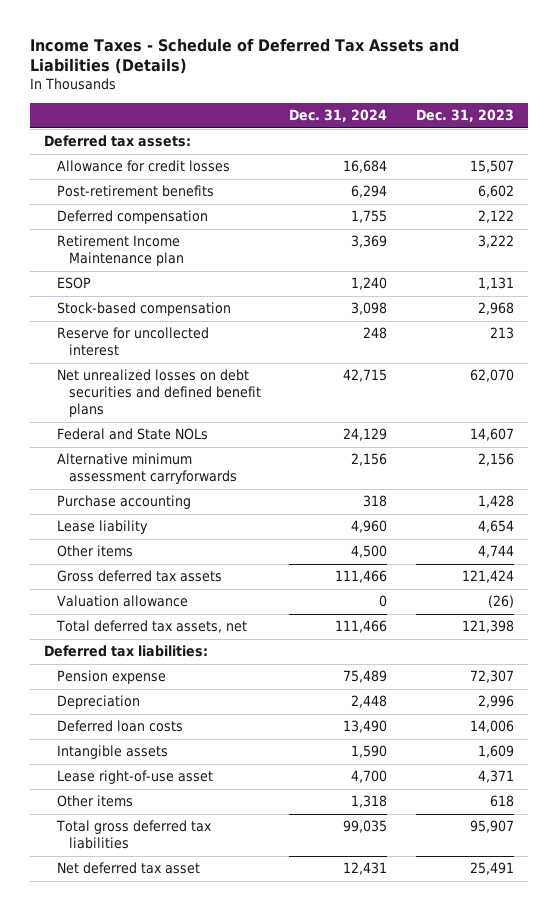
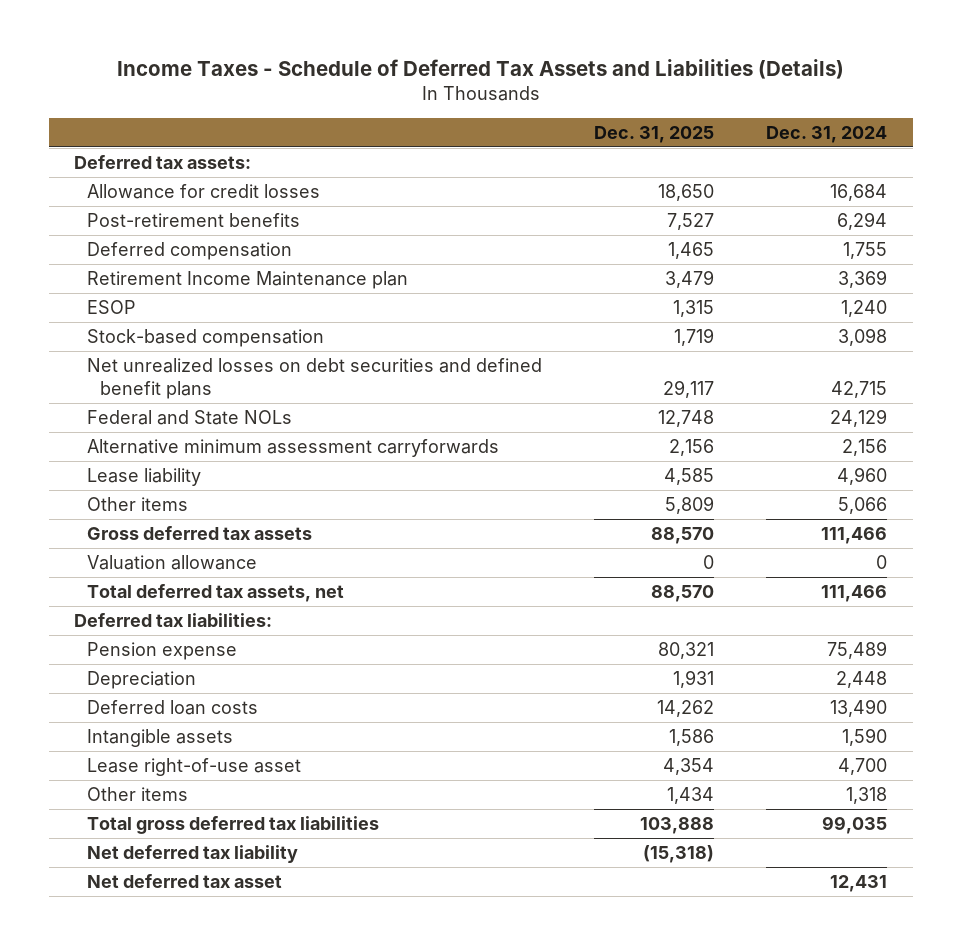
[415,109,514,123] Dec. 31, 2023 -> none
none -> [594,125,715,143] Dec. 31, 2025
[56,327,209,357] Reserve for uncollected interest -> none
[56,495,191,510] Purchase accounting -> none
[351,545,388,559] 4,500 -> [838,496,888,514] 5,066
none -> [87,844,299,863] Net deferred tax liability

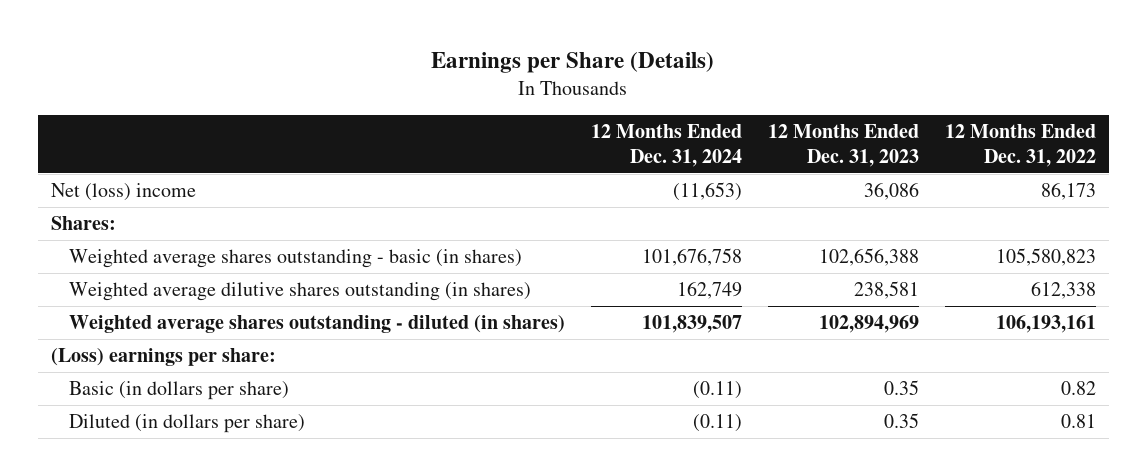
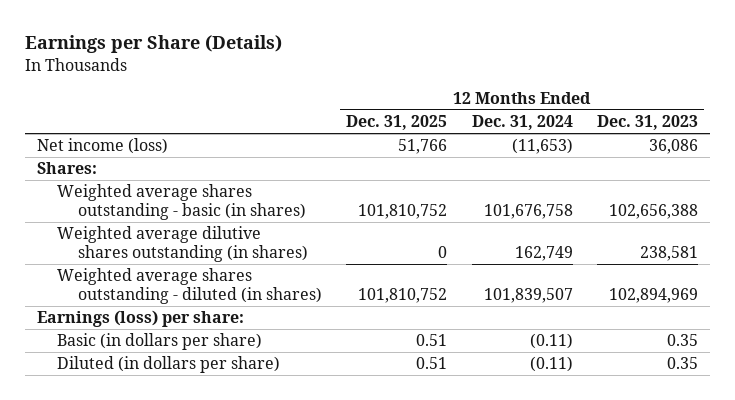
[945,124,1097,167] 12 Months Ended Dec. 31, 2022 -> none
none -> [346,115,448,131] Dec. 31, 2025
[50,183,196,202] Net (loss) income -> [36,138,168,155] Net income (loss)
[50,348,276,367] (Loss) earnings per share: -> [36,310,244,328] Earnings (loss) per share:

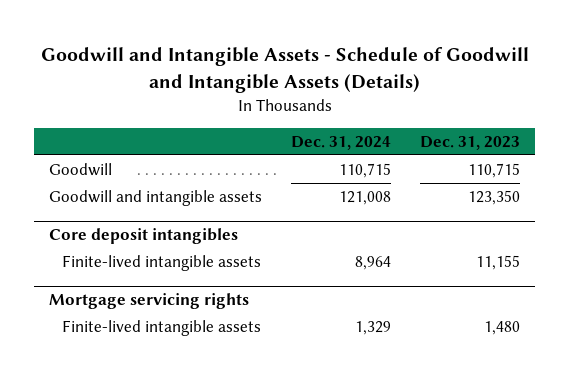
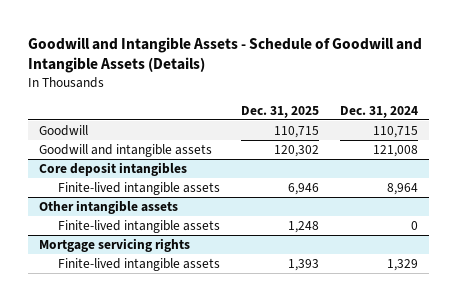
[420,135,521,150] Dec. 31, 2023 -> none
none -> [240,105,319,118] Dec. 31, 2025
none -> [38,200,178,215] Other intangible assets
none -> [57,220,220,234] Finite-lived intangible assets

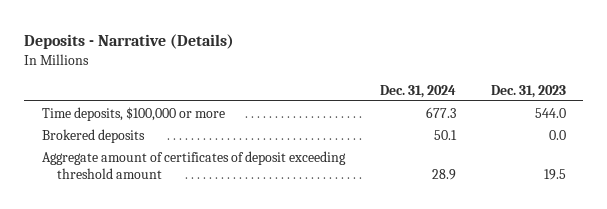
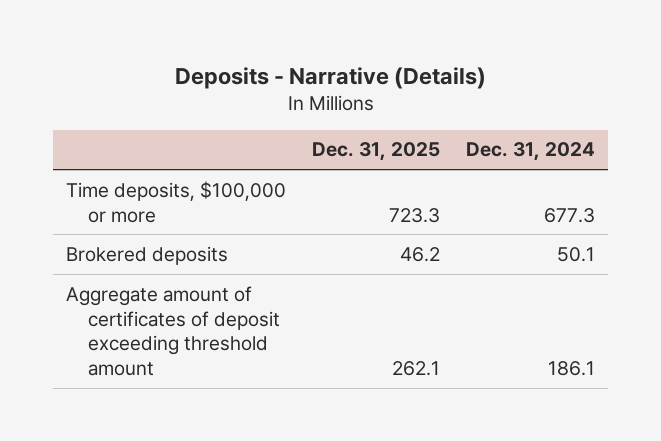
[490,84,566,98] Dec. 31, 2023 -> none
none -> [312,142,441,162] Dec. 31, 2025
[431,168,456,180] 28.9 -> [547,361,595,377] 186.1

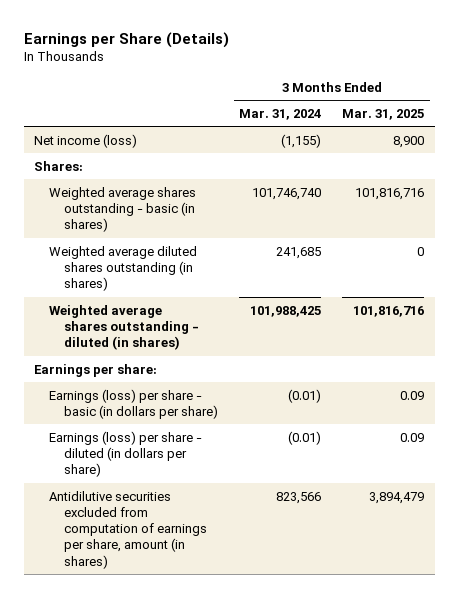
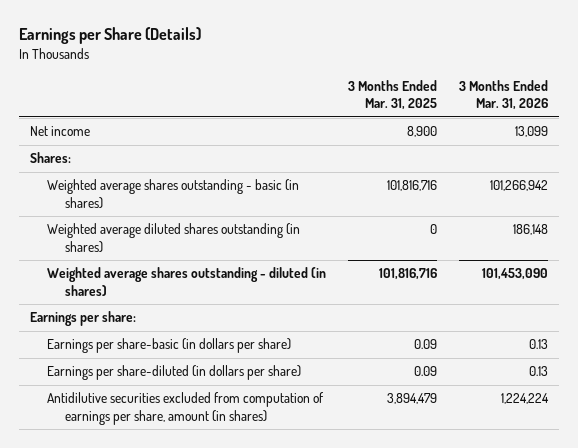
[239,108,322,120] Mar. 31, 2024 -> none
none -> [459,79,549,111] 3 Months Ended Mar. 31, 2026
[34,133,138,148] Net income (loss) -> [30,126,91,137] Net income
[49,388,219,419] Earnings (loss) per share - basic (in dollars per share) -> [47,338,292,354] Earnings per share-basic (in dollars per share)
[49,430,203,478] Earnings (loss) per share - diluted (in dollars per share) -> [47,365,302,381] Earnings per share-diluted (in dollars per share)

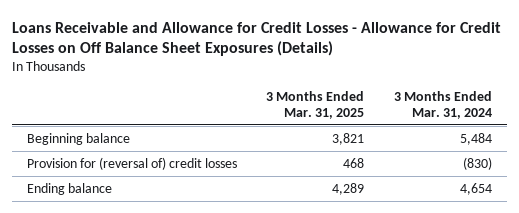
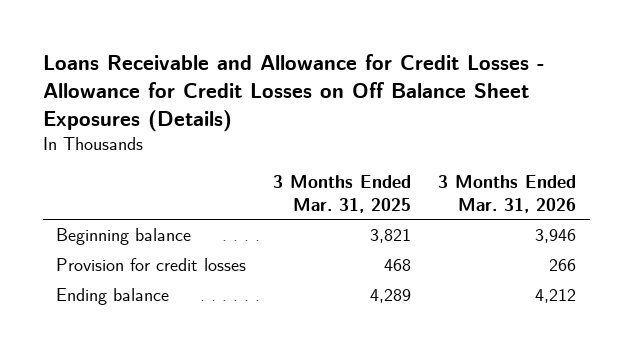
[394,91,493,119] 3 Months Ended Mar. 31, 2024 -> none
none -> [438,175,577,213] 3 Months Ended Mar. 31, 2026
[26,156,237,170] Provision for (reversal of) credit losses -> [56,258,247,272] Provision for credit losses

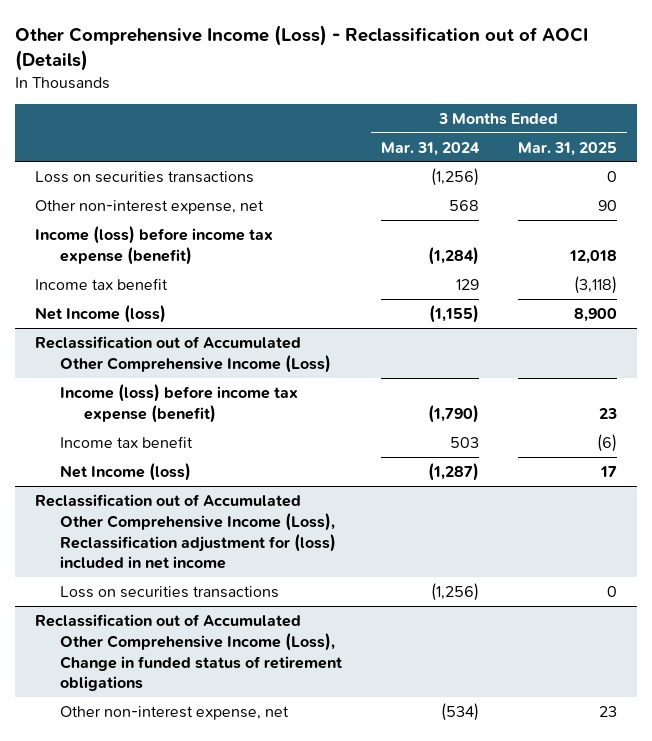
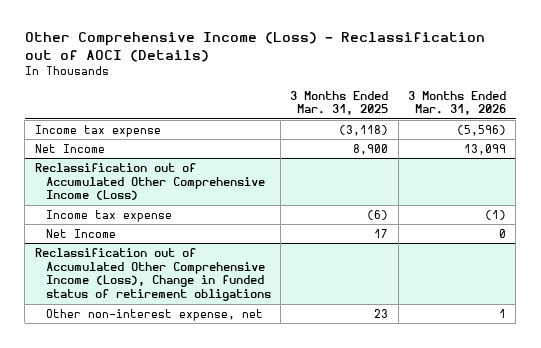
[380,141,480,156] Mar. 31, 2024 -> none
none -> [407,90,506,116] 3 Months Ended Mar. 31, 2026
[35,170,255,183] Loss on securities transactions -> none
[35,199,265,214] Other non-interest expense, net -> none
[35,225,274,265] Income (loss) before income tax expense (benefit) -> none
[35,277,169,290] Income tax benefit -> [34,124,161,137] Income tax expense
[35,304,167,323] Net Income (loss) -> [34,143,105,153] Net Income
[59,383,298,423] Income (loss) before income tax expense (benefit) -> none
[35,493,336,570] Reclassification out of Accumulated Other Comprehensive Income (Loss), Reclassification adjustment for (loss) included in net income -> none
[59,585,279,598] Loss on securities transactions -> none
[59,435,193,448] Income tax benefit -> [45,209,172,222] Income tax expense
[59,462,191,481] Net Income (loss) -> [45,228,116,238] Net Income

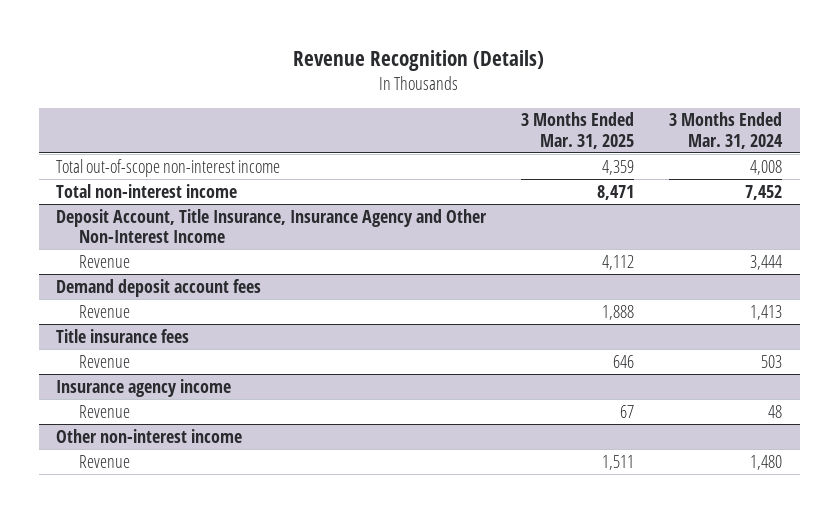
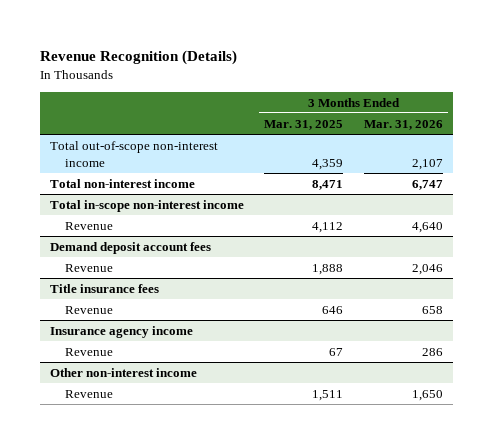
[669,112,784,149] 3 Months Ended Mar. 31, 2024 -> none
none -> [363,119,443,130] Mar. 31, 2026
[56,208,488,244] Deposit Account, Title Insurance, Insurance Agency and Other Non-Interest Income -> [50,199,245,212] Total in-scope non-interest income

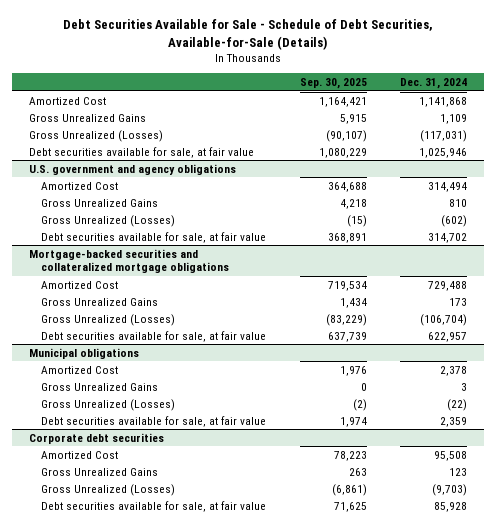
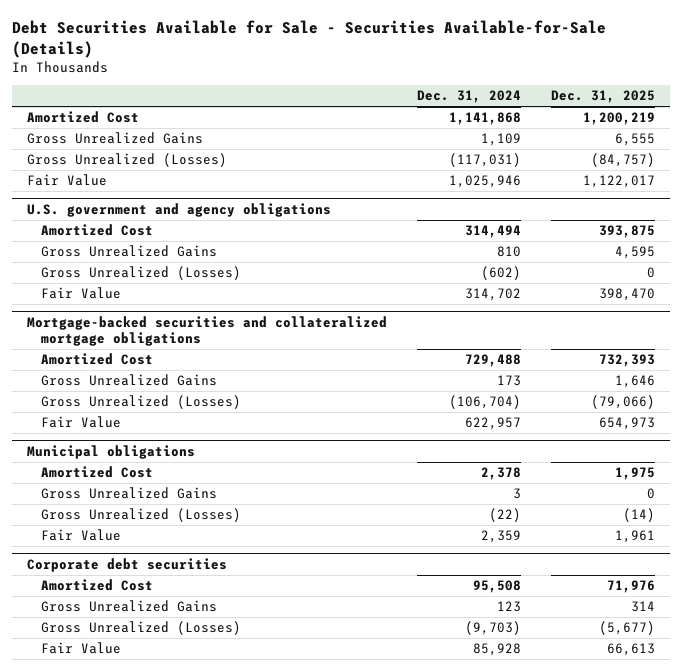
[62,19,433,50] Debt Securities Available for Sale - Schedule of Debt Securities, Available-for-Sale (Details) -> [12,20,607,58] Debt Securities Available for Sale - Securities Available-for-Sale (Details)
[299,78,367,90] Sep. 30, 2025 -> none
none -> [550,90,655,104] Dec. 31, 2025
[28,146,254,158] Debt securities available for sale, at fair value -> [27,174,108,187] Fair Value
[41,231,267,243] Debt securities available for sale, at fair value -> [40,287,121,300] Fair Value
[41,330,267,342] Debt securities available for sale, at fair value -> [40,416,121,429] Fair Value
[41,415,267,427] Debt securities available for sale, at fair value -> [40,529,121,542] Fair Value
[41,500,267,512] Debt securities available for sale, at fair value -> [40,642,121,655] Fair Value

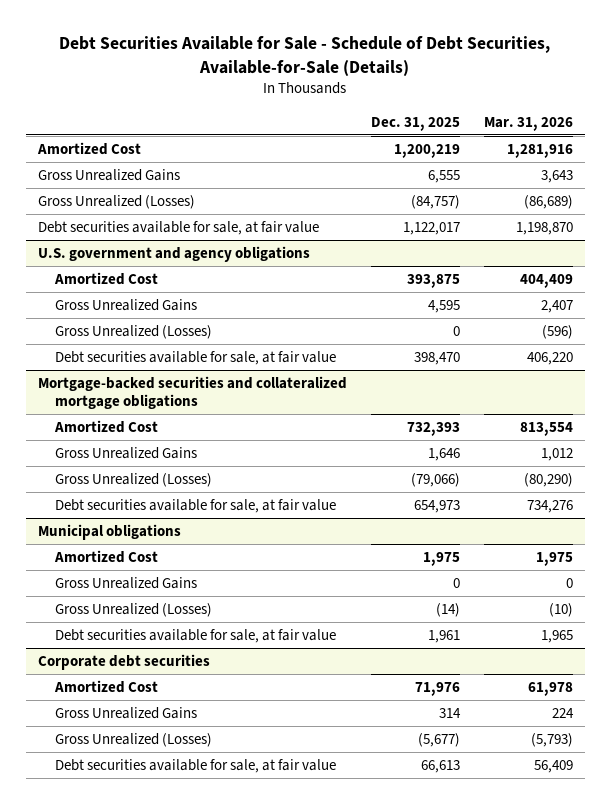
[12,20,607,58] Debt Securities Available for Sale - Securities Available-for-Sale (Details) -> [59,36,551,76] Debt Securities Available for Sale - Schedule of Debt Securities, Available-for-Sale (Details)
[417,90,522,104] Dec. 31, 2024 -> none
none -> [483,116,573,131] Mar. 31, 2026
[27,174,108,187] Fair Value -> [37,221,319,236] Debt securities available for sale, at fair value
[40,287,121,300] Fair Value -> [54,351,336,366] Debt securities available for sale, at fair value
[40,416,121,429] Fair Value -> [54,499,336,514] Debt securities available for sale, at fair value
[40,529,121,542] Fair Value -> [54,629,336,644] Debt securities available for sale, at fair value
[40,642,121,655] Fair Value -> [54,759,336,774] Debt securities available for sale, at fair value

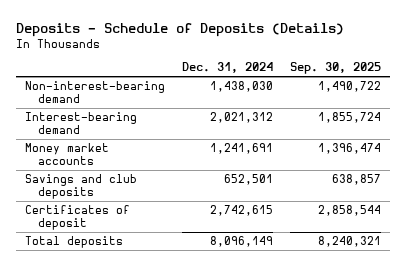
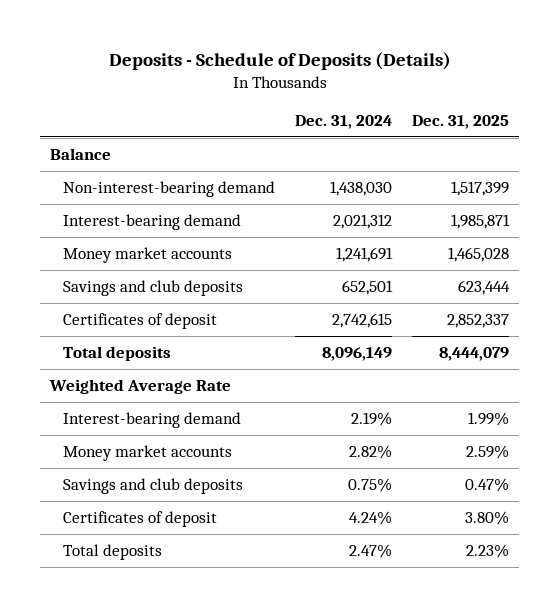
[290,62,382,75] Sep. 30, 2025 -> none
none -> [412,115,510,130] Dec. 31, 2025
none -> [49,147,111,160] Balance
none -> [48,378,231,394] Weighted Average Rate
none -> [63,411,242,428] Interest-bearing demand
none -> [63,444,233,461] Money market accounts
none -> [63,477,244,494] Savings and club deposits
none -> [63,510,218,527] Certificates of deposit
none -> [63,543,163,560] Total deposits

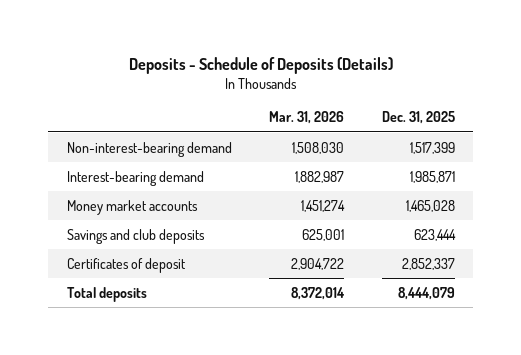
[295,115,393,130] Dec. 31, 2024 -> none
none -> [269,111,345,125] Mar. 31, 2026
[49,147,111,160] Balance -> none
[48,378,231,394] Weighted Average Rate -> none
[63,411,242,428] Interest-bearing demand -> none
[63,444,233,461] Money market accounts -> none
[63,477,244,494] Savings and club deposits -> none
[63,510,218,527] Certificates of deposit -> none
[63,543,163,560] Total deposits -> none

